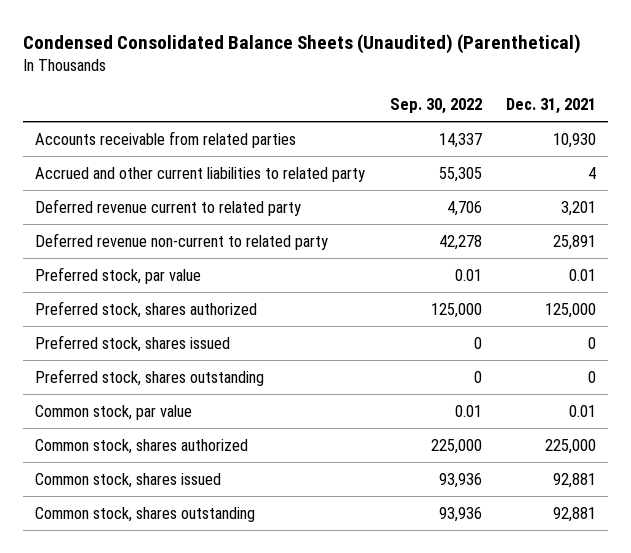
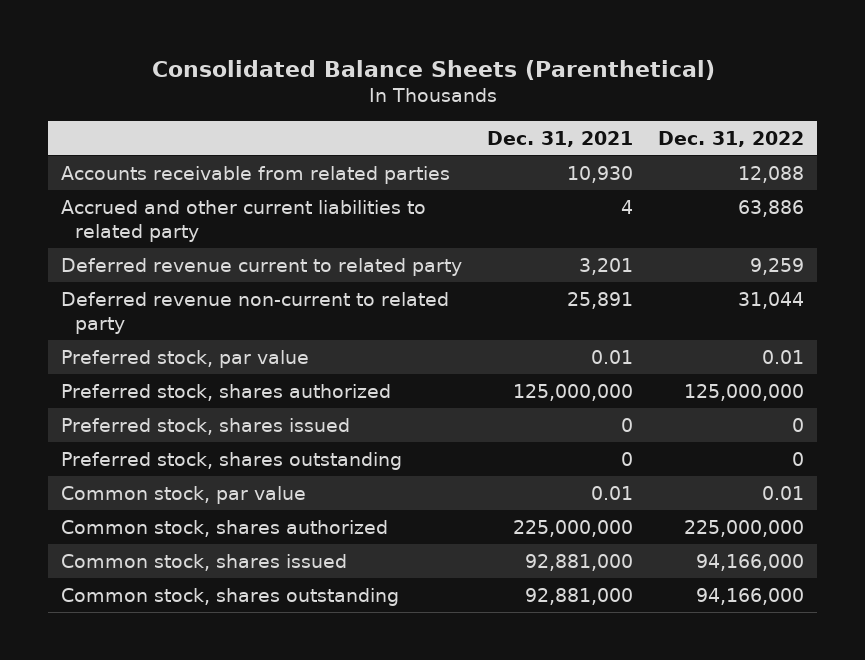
[23,33,582,54] Condensed Consolidated Balance Sheets (Unaudited) (Parenthetical) -> [151,59,715,80] Consolidated Balance Sheets (Parenthetical)
[389,98,482,115] Sep. 30, 2022 -> none
none -> [658,130,805,147] Dec. 31, 2022
[544,302,596,318] 125,000 -> [513,383,634,401] 125,000,000
[544,438,596,454] 225,000 -> [513,519,634,537] 225,000,000
[552,472,596,488] 92,881 -> [525,553,634,571] 92,881,000
[552,506,596,522] 92,881 -> [525,587,634,605] 92,881,000

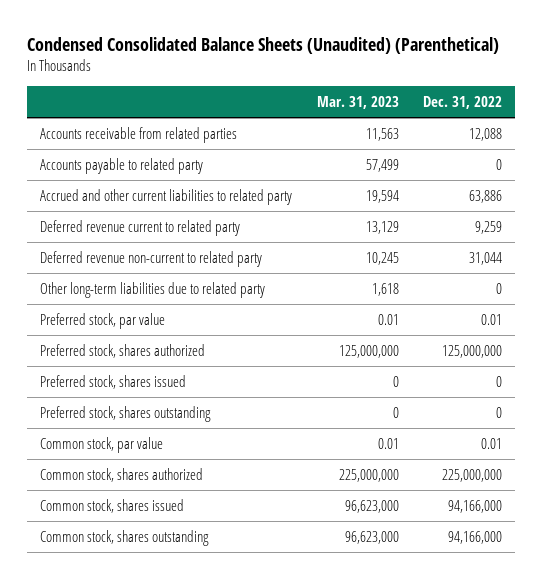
[151,59,715,80] Consolidated Balance Sheets (Parenthetical) -> [27,36,500,54] Condensed Consolidated Balance Sheets (Unaudited) (Parenthetical)
[487,130,634,147] Dec. 31, 2021 -> none
none -> [316,95,399,109] Mar. 31, 2023
none -> [39,157,203,174] Accounts payable to related party
none -> [39,281,265,298] Other long-term liabilities due to related party

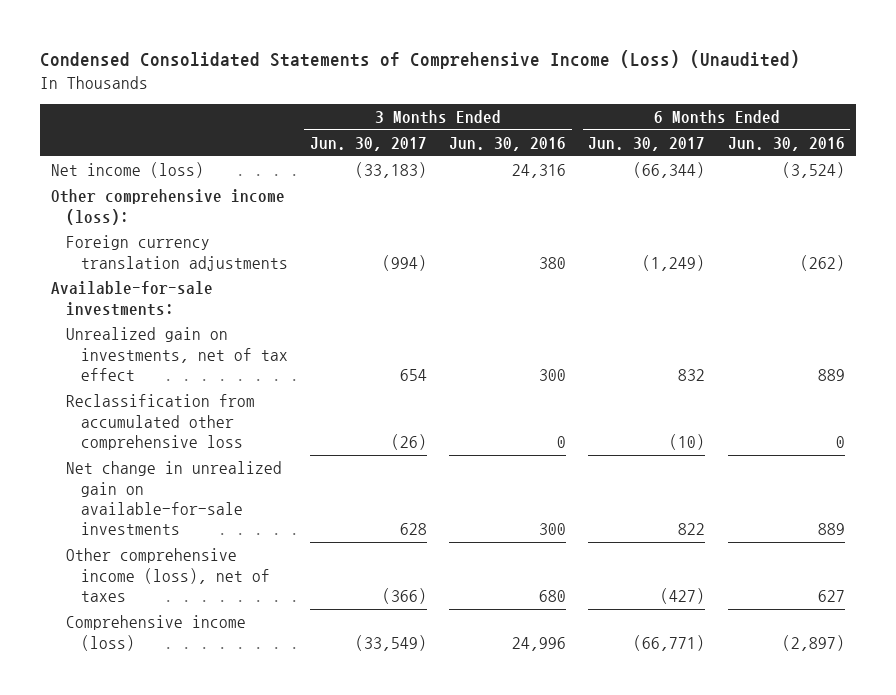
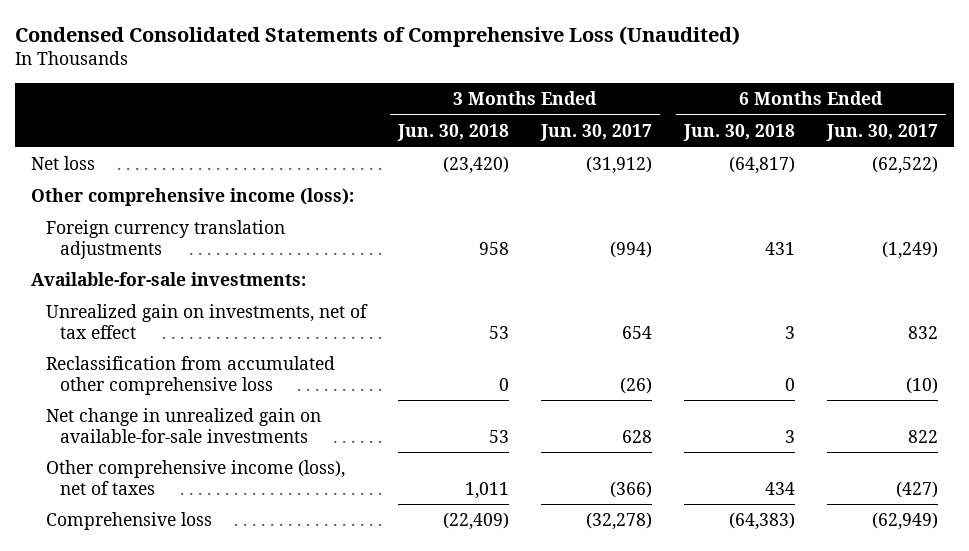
[39,50,800,70] Condensed Consolidated Statements of Comprehensive Income (Loss) (Unaudited) -> [14,25,740,47] Condensed Consolidated Statements of Comprehensive Loss (Unaudited)
[449,137,567,152] Jun. 30, 2016 -> none
[727,137,845,152] Jun. 30, 2016 -> none
none -> [396,123,509,141] Jun. 30, 2018
none -> [682,123,795,141] Jun. 30, 2018
[51,162,205,179] Net income (loss) -> [31,156,96,171] Net loss
[354,162,427,179] (33,183) -> [585,156,652,175] (31,912)
[633,162,706,179] (66,344) -> [871,156,938,175] (62,522)
[65,615,246,651] Comprehensive income (loss) -> [45,512,212,531] Comprehensive loss
[354,634,427,651] (33,549) -> [585,512,652,531] (32,278)
[633,634,706,651] (66,771) -> [871,512,938,531] (62,949)

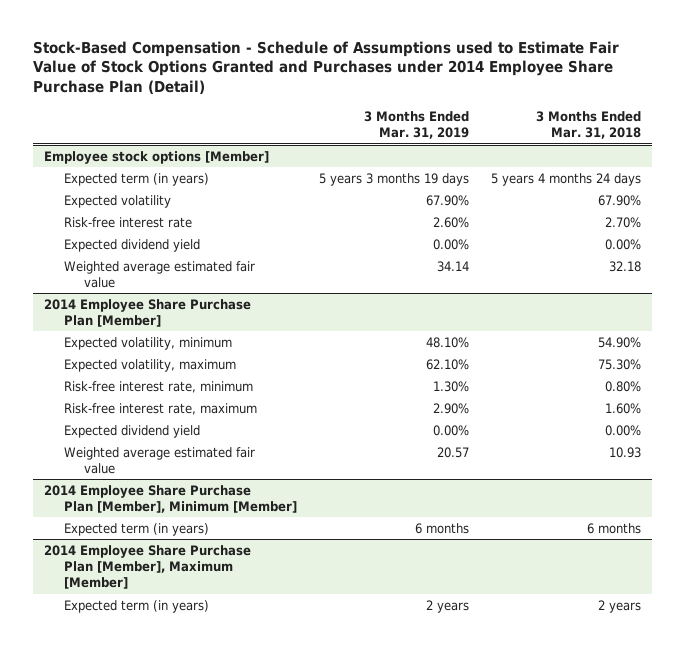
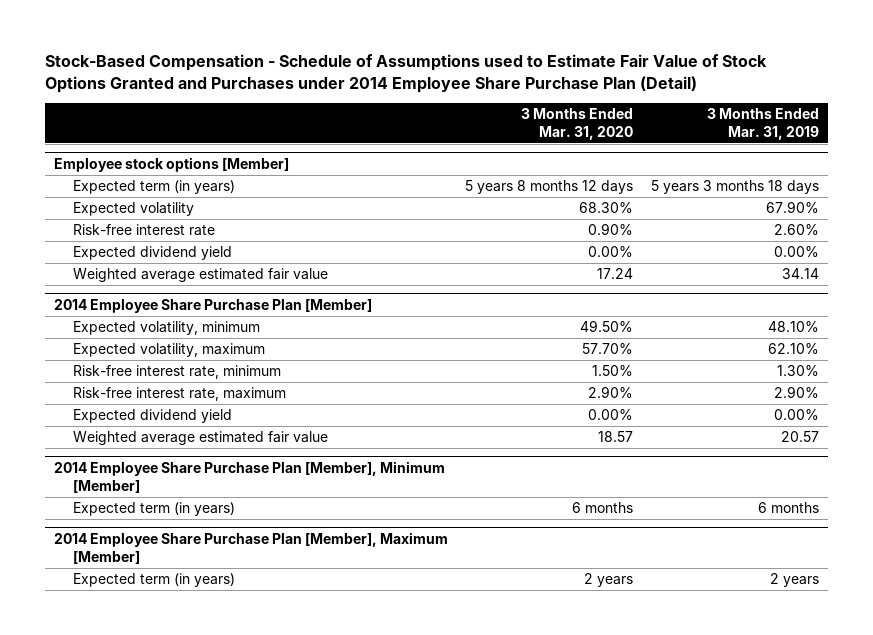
[535,110,641,140] 3 Months Ended Mar. 31, 2018 -> none
none -> [521,108,634,140] 3 Months Ended Mar. 31, 2020
[318,172,469,186] 5 years 3 months 19 days -> [650,180,819,195] 5 years 3 months 18 days

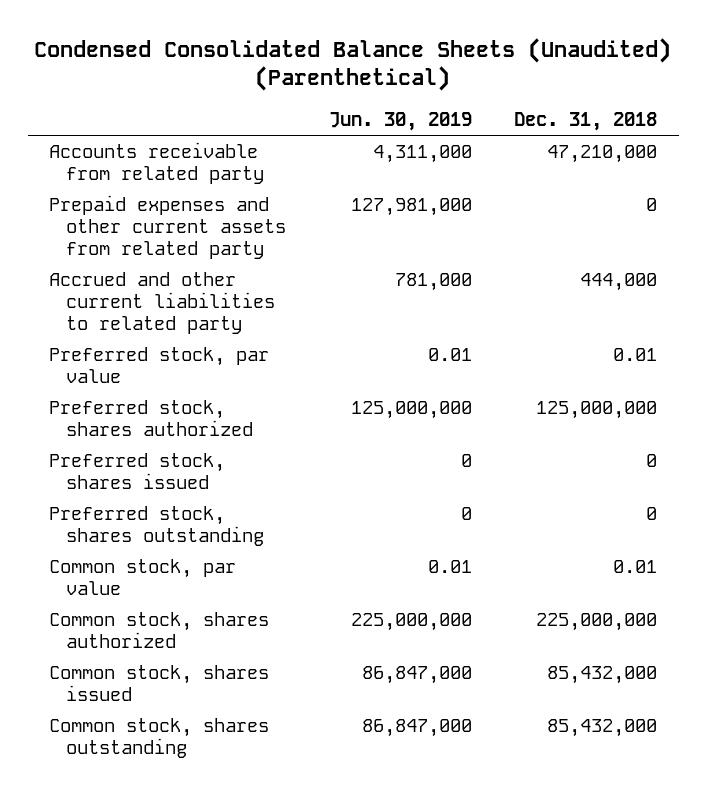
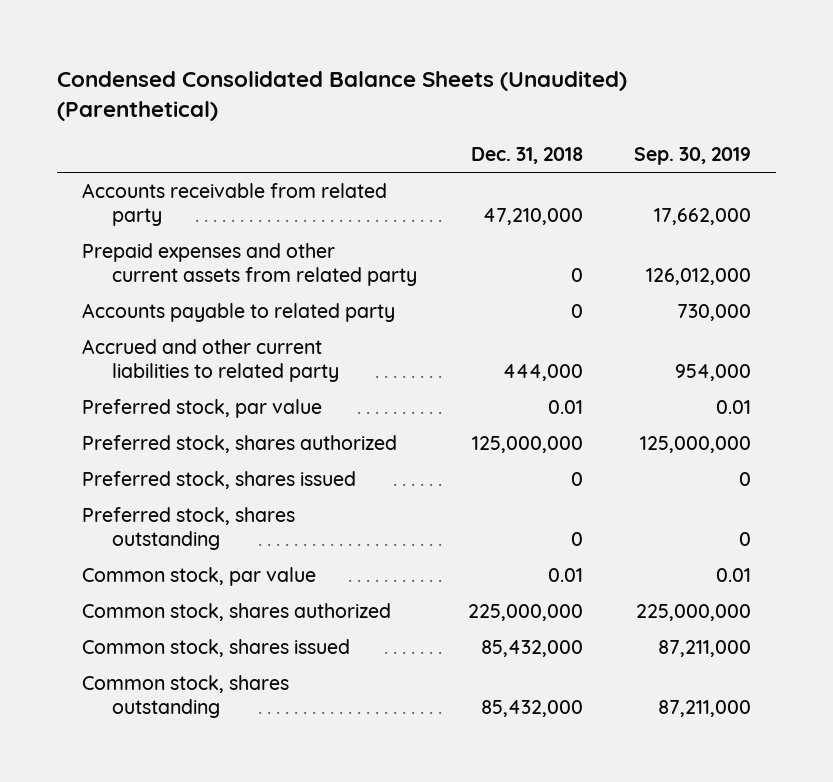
[328,112,472,132] Jun. 30, 2019 -> none
none -> [633,147,751,166] Sep. 30, 2019
none -> [82,302,396,322] Accounts payable to related party

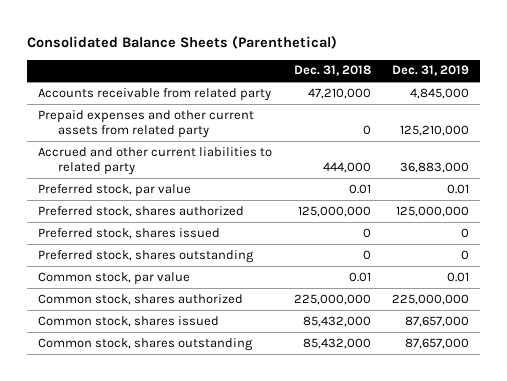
[56,70,627,121] Condensed Consolidated Balance Sheets (Unaudited) (Parenthetical) -> [26,35,337,49] Consolidated Balance Sheets (Parenthetical)
[633,147,751,166] Sep. 30, 2019 -> none
none -> [392,65,470,77] Dec. 31, 2019
[82,302,396,322] Accounts payable to related party -> none

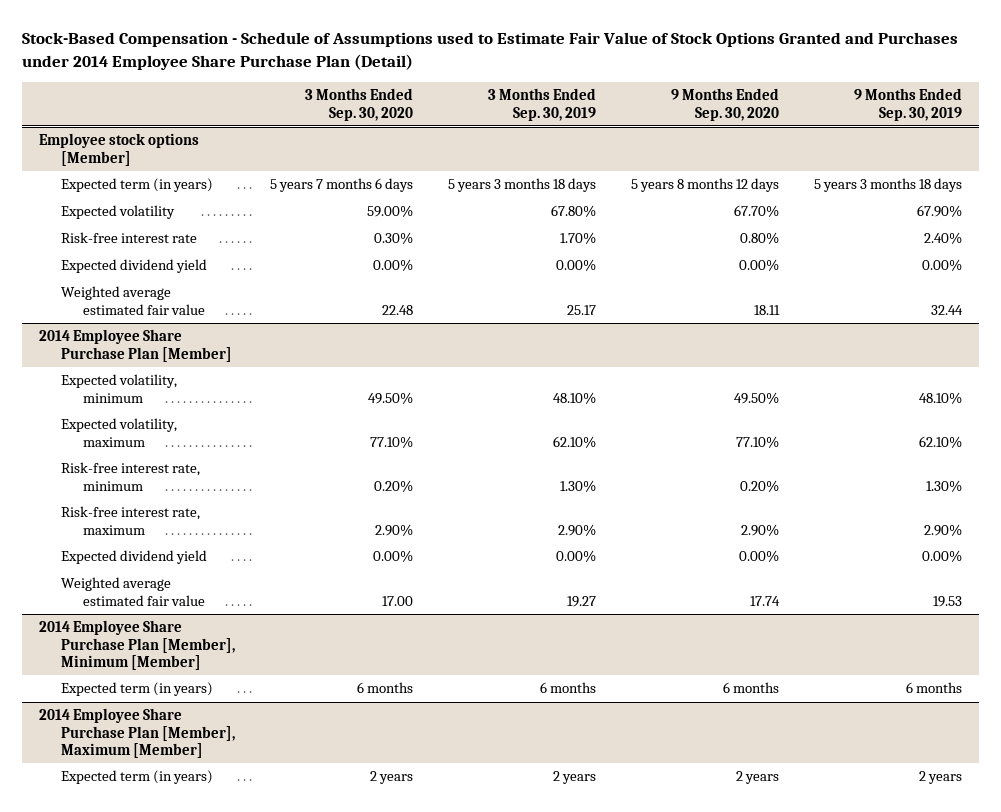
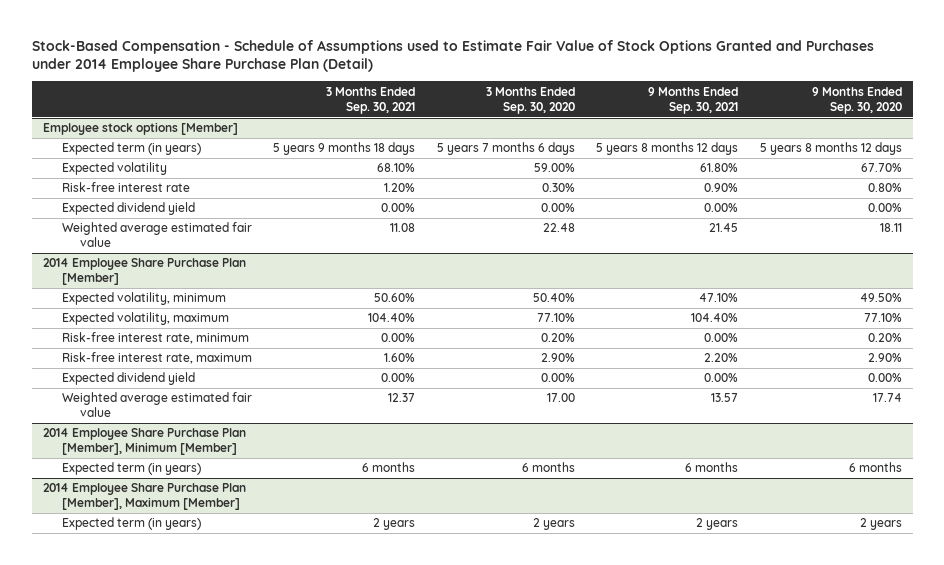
[487,88,596,121] 3 Months Ended Sep. 30, 2019 -> none
[853,88,962,121] 9 Months Ended Sep. 30, 2019 -> none
none -> [326,86,416,114] 3 Months Ended Sep. 30, 2021
none -> [648,86,739,114] 9 Months Ended Sep. 30, 2021
[367,391,413,404] 49.50% -> [532,293,575,303] 50.40%

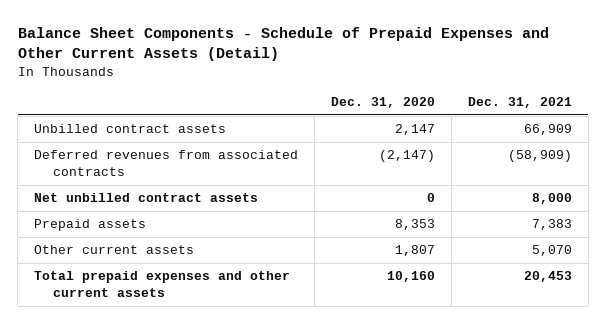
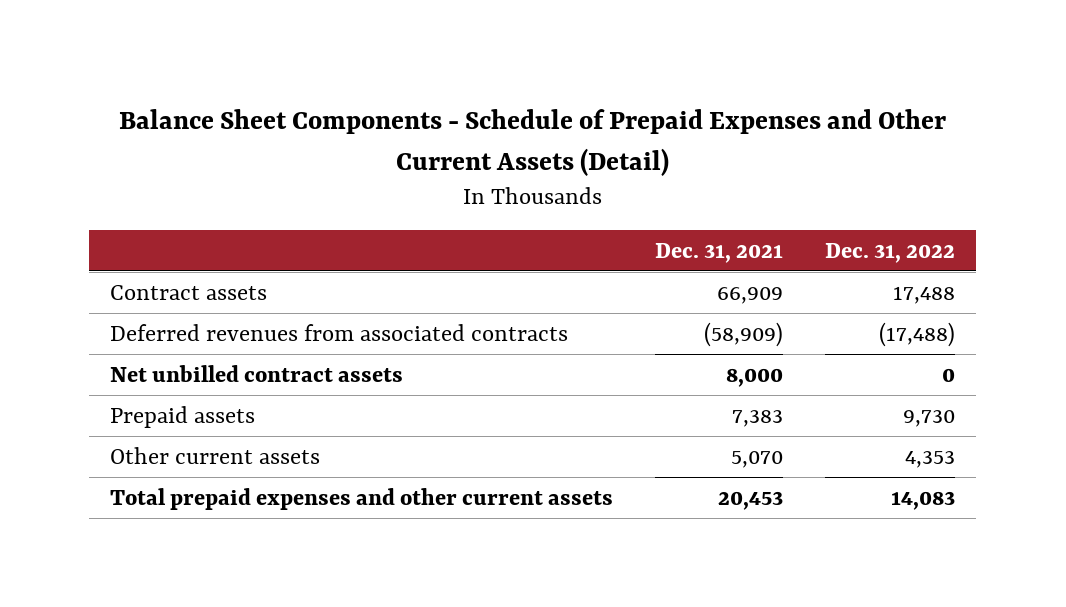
[331,96,436,108] Dec. 31, 2020 -> none
none -> [825,242,956,263] Dec. 31, 2022
[34,124,227,134] Unbilled contract assets -> [110,284,268,300] Contract assets

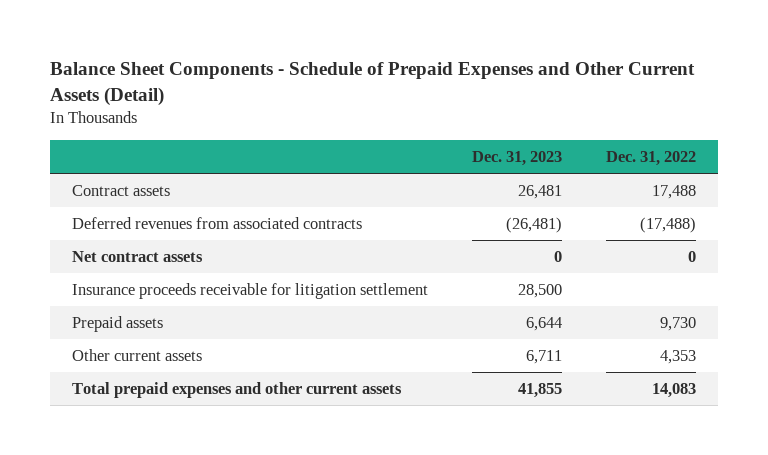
[655,242,784,263] Dec. 31, 2021 -> none
none -> [471,150,562,166] Dec. 31, 2023
[110,364,404,382] Net unbilled contract assets -> [71,250,203,262] Net contract assets
none -> [71,282,428,299] Insurance proceeds receivable for litigation settlement

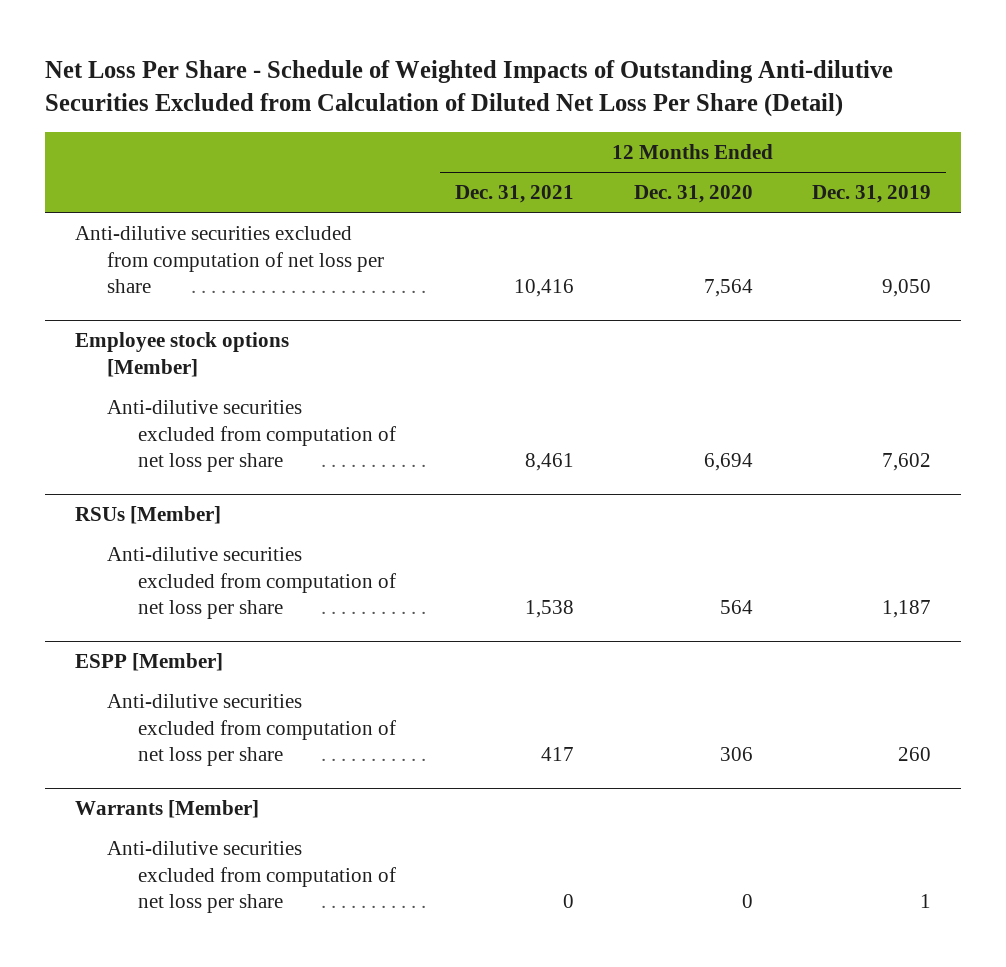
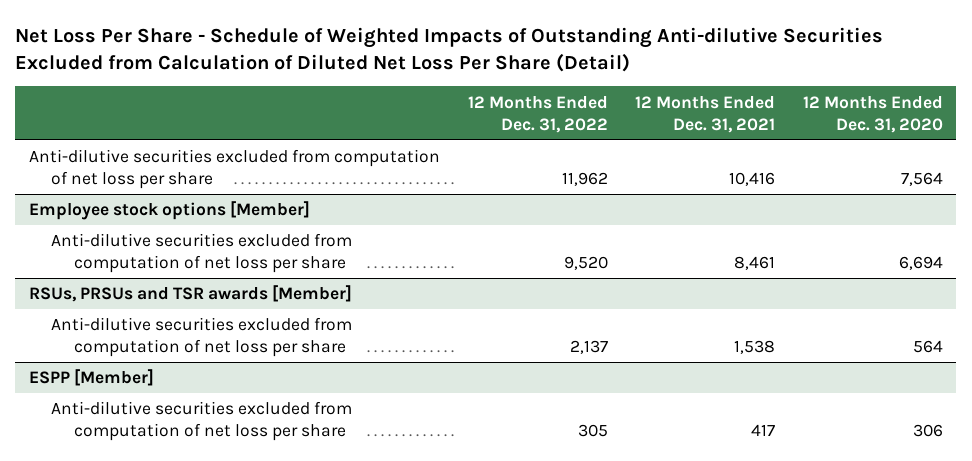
[812,185,932,204] Dec. 31, 2019 -> none
none -> [467,95,608,133] 12 Months Ended Dec. 31, 2022
[75,506,222,525] RSUs [Member] -> none
none -> [29,285,353,303] RSUs, PRSUs and TSR awards [Member]
[75,800,260,819] Warrants [Member] -> none
[106,840,396,914] Anti-dilutive securities excluded from computation of net loss per share -> none

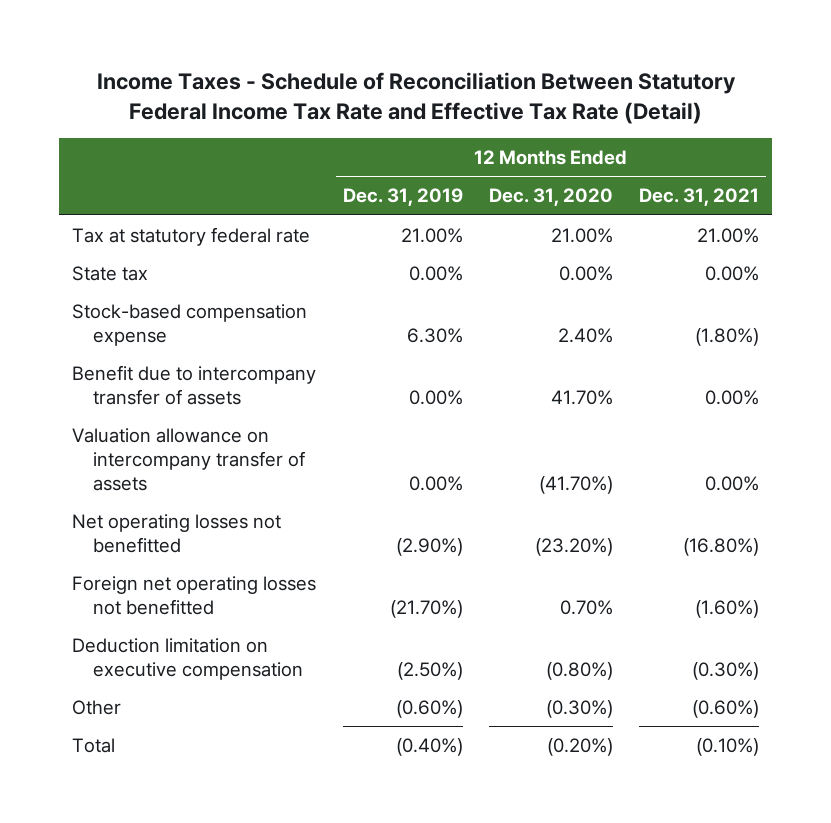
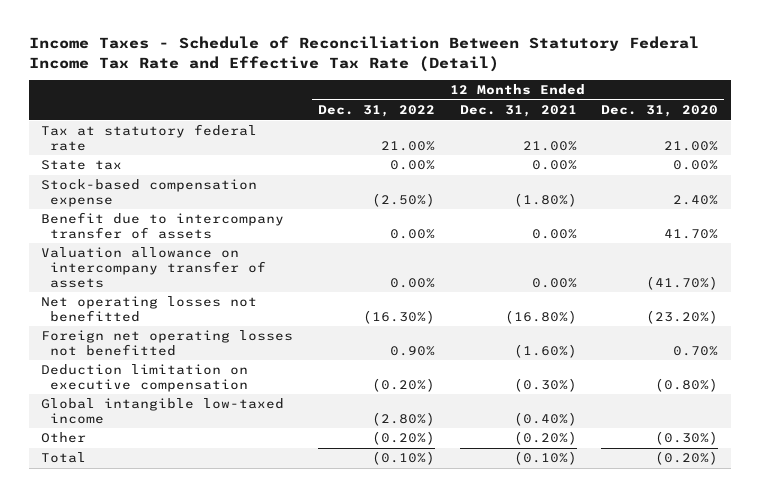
[342,188,463,207] Dec. 31, 2019 -> none
none -> [317,105,435,118] Dec. 31, 2022
none -> [41,398,285,424] Global intangible low-taxed income
[691,699,759,718] (0.60%) -> [513,431,577,446] (0.20%)

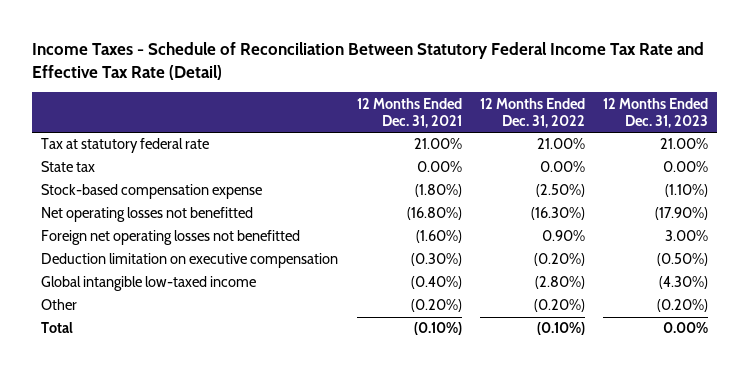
[601,105,719,118] Dec. 31, 2020 -> none
none -> [602,97,708,128] 12 Months Ended Dec. 31, 2023
[41,212,285,239] Benefit due to intercompany transfer of assets -> none
[41,247,267,288] Valuation allowance on intercompany transfer of assets -> none

